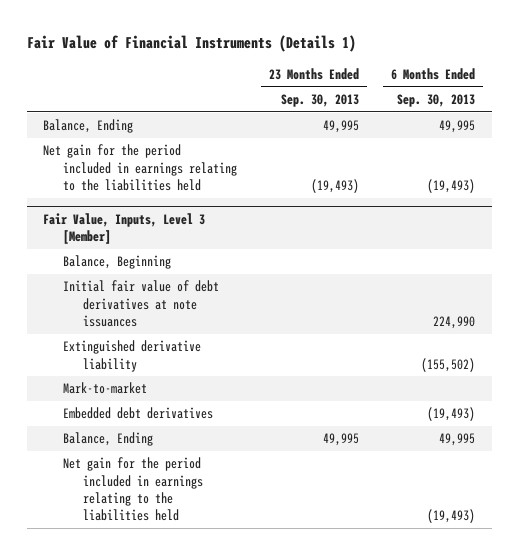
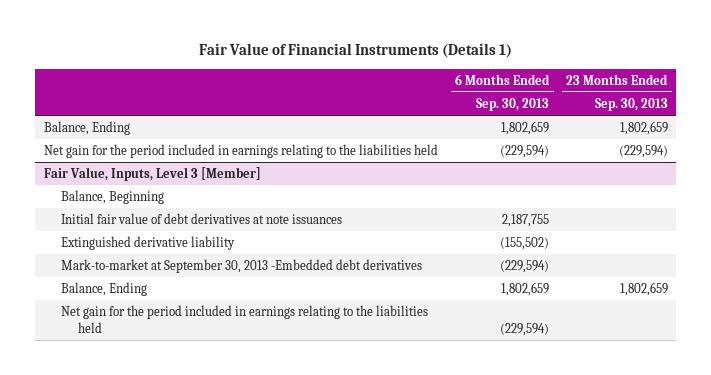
[323,120,360,134] 49,995 -> [619,121,668,136] 1,802,659
[439,120,476,134] 49,995 -> [501,121,550,136] 1,802,659
[311,178,360,193] (19,493) -> [618,145,668,159] (229,594)
[427,178,476,193] (19,493) -> [500,145,550,159] (229,594)
[433,315,476,329] 224,990 -> [502,214,550,228] 2,187,755
[62,382,147,395] Mark-to-market -> none
[62,407,213,420] Embedded debt derivatives -> [60,259,422,274] Mark-to-market at September 30, 2013 -Embedded debt derivatives
[427,407,476,422] (19,493) -> [500,260,550,274] (229,594)
[323,433,360,447] 49,995 -> [619,282,668,297] 1,802,659
[439,433,476,447] 49,995 -> [501,282,550,297] 1,802,659
[427,509,476,524] (19,493) -> [500,322,550,336] (229,594)

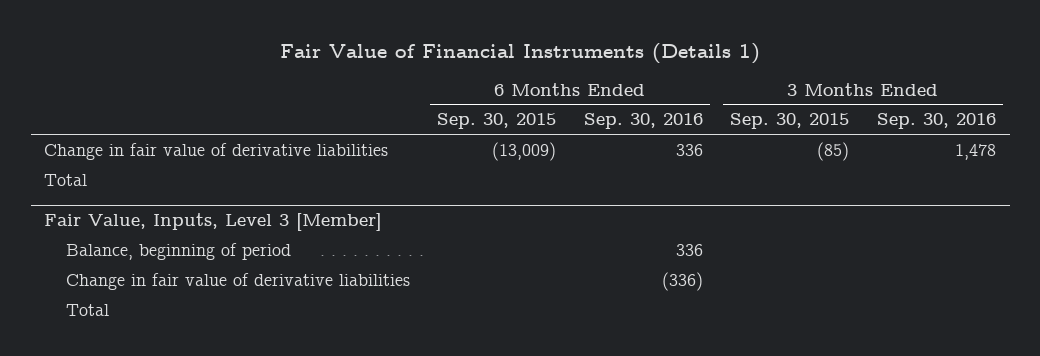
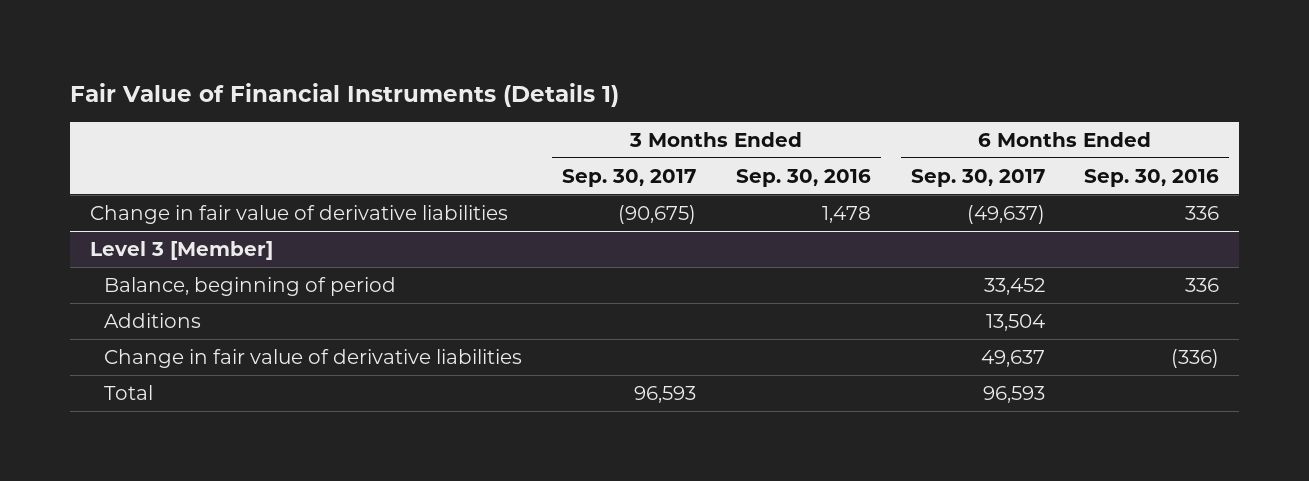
[437,113,557,130] Sep. 30, 2015 -> none
[730,113,850,130] Sep. 30, 2015 -> none
none -> [562,168,697,187] Sep. 30, 2017
none -> [910,168,1045,187] Sep. 30, 2017
[44,173,88,186] Total -> none
[44,213,383,232] Fair Value, Inputs, Level 3 [Member] -> [90,241,274,261] Level 3 [Member]
none -> [104,313,202,329] Additions

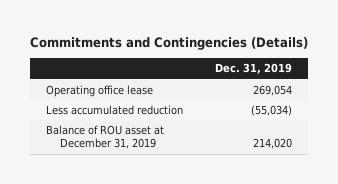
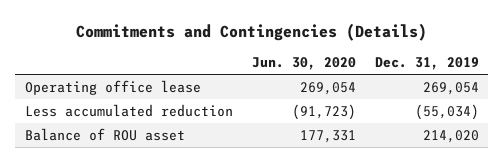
none -> [251,57,356,71] Jun. 30, 2020
[46,125,165,150] Balance of ROU asset at December 31, 2019 -> [24,127,185,141] Balance of ROU asset

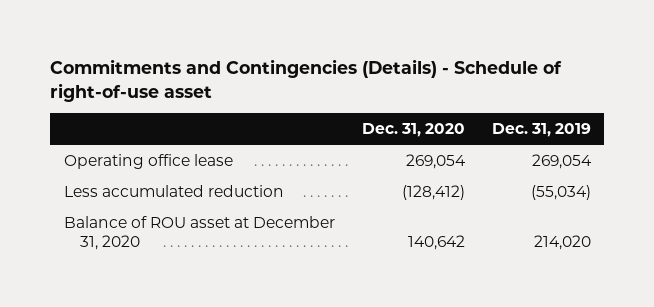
[75,22,427,41] Commitments and Contingencies (Details) -> [50,59,563,103] Commitments and Contingencies (Details) - Schedule of right-of-use asset
[251,57,356,71] Jun. 30, 2020 -> none
none -> [361,123,465,138] Dec. 31, 2020
[24,127,185,141] Balance of ROU asset -> [63,215,335,250] Balance of ROU asset at December 31, 2020

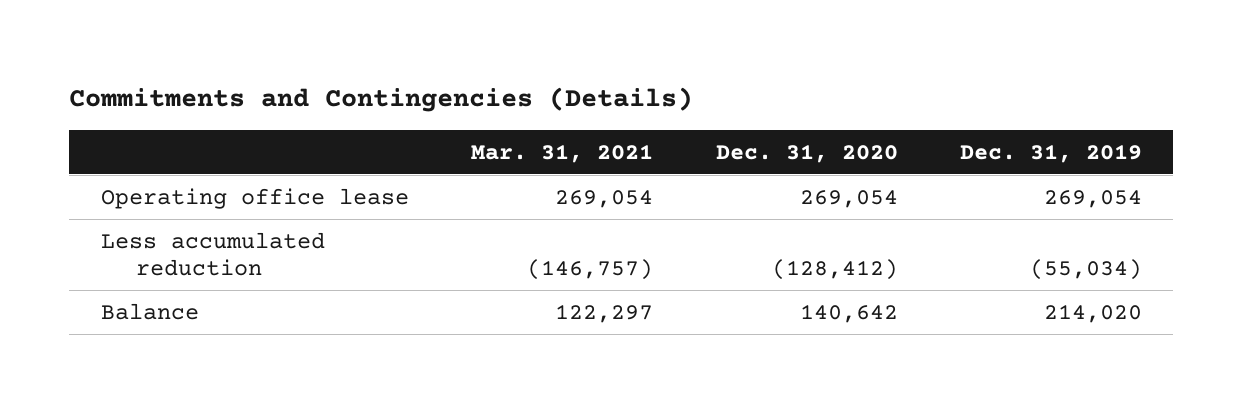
[50,59,563,103] Commitments and Contingencies (Details) - Schedule of right-of-use asset -> [69,87,694,113] Commitments and Contingencies (Details)
none -> [471,143,654,163] Mar. 31, 2021
[63,215,335,250] Balance of ROU asset at December 31, 2020 -> [100,302,199,320] Balance

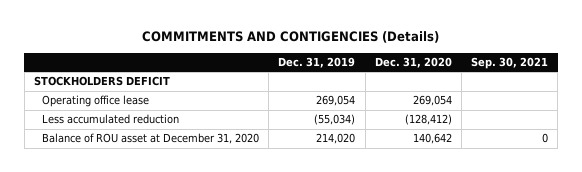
[69,87,694,113] Commitments and Contingencies (Details) -> [142,31,440,44] COMMITMENTS AND CONTIGENCIES (Details)
[471,143,654,163] Mar. 31, 2021 -> none
none -> [471,57,549,70] Sep. 30, 2021
none -> [33,76,170,87] STOCKHOLDERS DEFICIT
[100,302,199,320] Balance -> [41,133,259,145] Balance of ROU asset at December 31, 2020

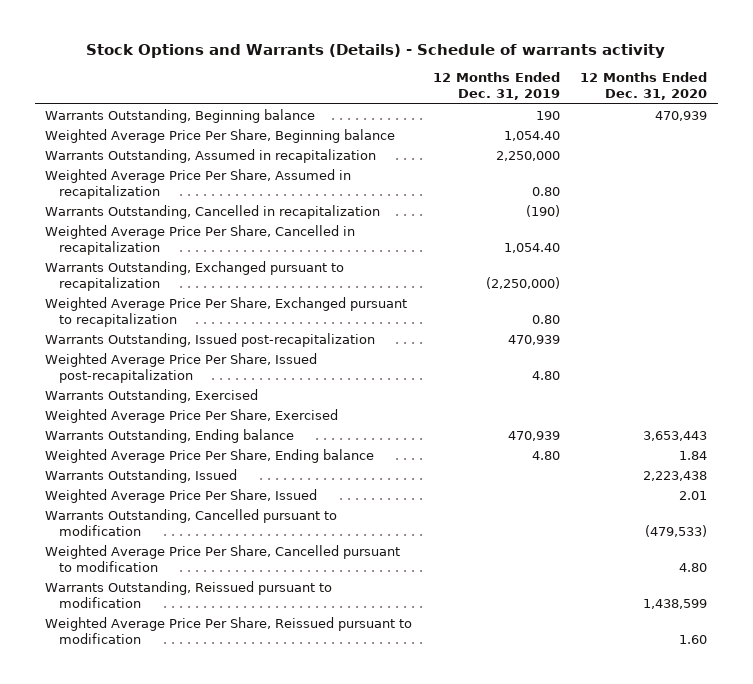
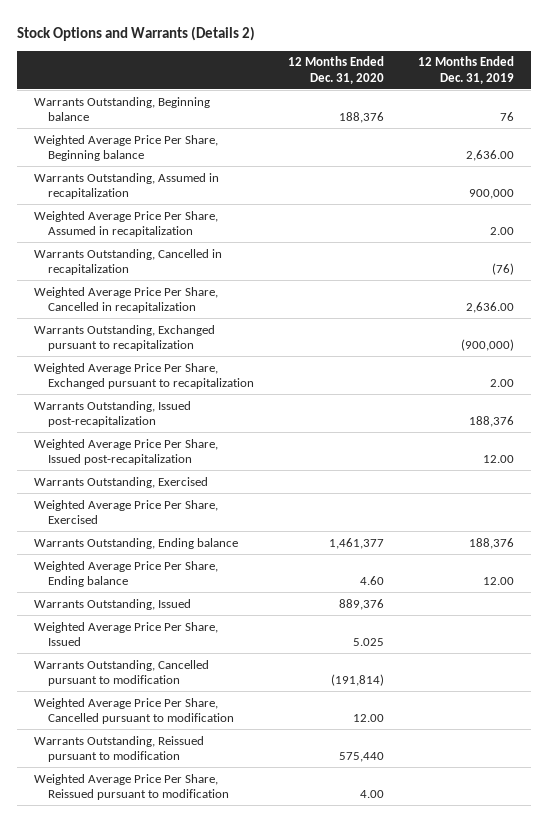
[86,43,666,58] Stock Options and Warrants (Details) - Schedule of warrants activity -> [17,25,256,41] Stock Options and Warrants (Details 2)
[535,110,560,120] 190 -> [500,112,515,122] 76
[655,110,708,121] 470,939 -> [338,112,384,124] 188,376
[503,130,560,141] 1,054.40 -> [466,150,515,162] 2,636.00
[495,150,560,161] 2,250,000 -> [469,189,515,200] 900,000
[531,186,560,196] 0.80 -> [490,227,515,236] 2.00
[525,204,560,217] (190) -> [492,263,515,276] (76)
[503,242,560,253] 1,054.40 -> [466,302,515,314] 2,636.00
[485,276,560,289] (2,250,000) -> [461,339,515,352] (900,000)
[531,314,560,324] 0.80 -> [490,379,515,388] 2.00
[507,334,560,345] 470,939 -> [469,416,515,428] 188,376
[531,370,560,380] 4.80 -> [483,455,515,464] 12.00
[507,430,560,441] 470,939 -> [469,537,515,549] 188,376
[643,430,708,441] 3,653,443 -> [328,537,384,549] 1,461,377
[531,450,560,460] 4.80 -> [483,577,515,586] 12.00
[679,450,708,460] 1.84 -> [359,576,384,586] 4.60
[643,470,708,481] 2,223,438 -> [338,598,384,610] 889,376
[679,490,708,500] 2.01 -> [352,638,384,647] 5.025
[645,524,708,537] (479,533) -> [330,674,384,687] (191,814)
[679,562,708,572] 4.80 -> [352,714,384,723] 12.00
[643,598,708,609] 1,438,599 -> [338,752,384,763] 575,440
[679,634,708,644] 1.60 -> [359,790,384,799] 4.00

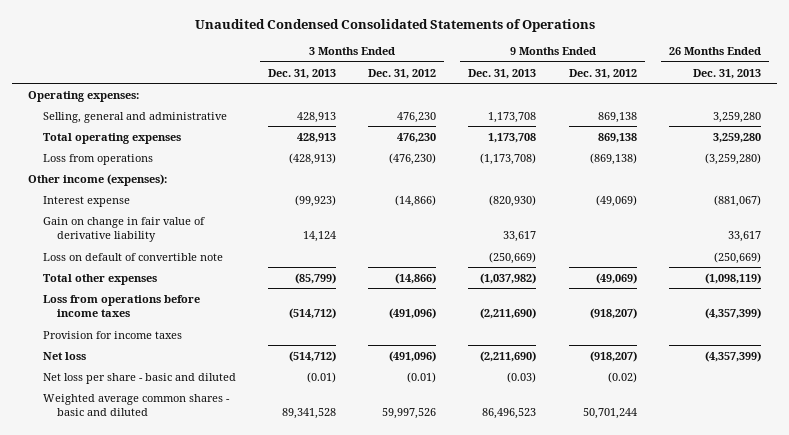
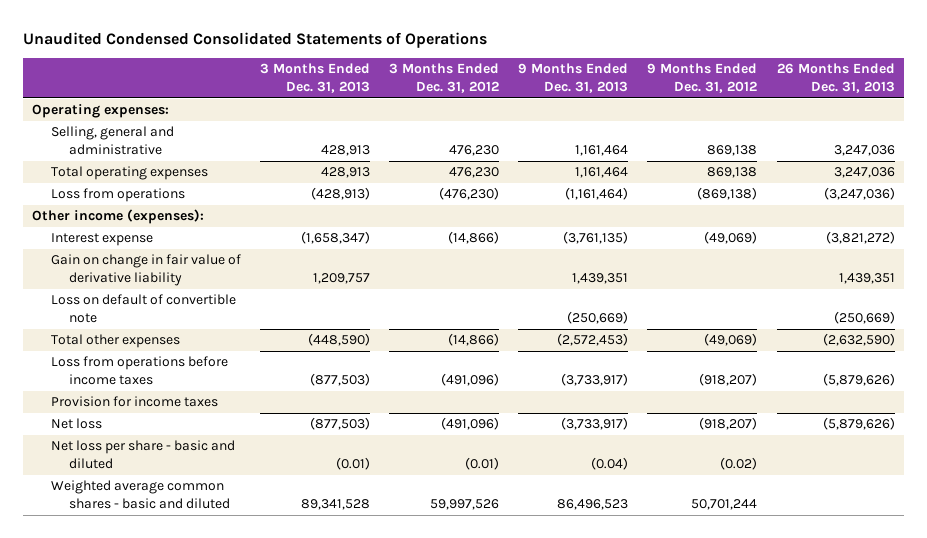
[488,111,537,123] 1,173,708 -> [575,145,629,157] 1,161,464
[712,111,761,123] 3,259,280 -> [833,145,895,157] 3,247,036
[488,132,537,143] 1,173,708 -> [575,167,629,179] 1,161,464
[712,132,761,143] 3,259,280 -> [833,167,895,179] 3,247,036
[480,152,537,165] (1,173,708) -> [565,187,629,201] (1,161,464)
[704,152,761,165] (3,259,280) -> [823,187,895,201] (3,247,036)
[294,194,336,207] (99,923) -> [300,231,370,245] (1,658,347)
[489,194,537,207] (820,930) -> [563,231,629,245] (3,761,135)
[713,194,761,207] (881,067) -> [825,231,895,245] (3,821,272)
[302,231,336,243] 14,124 -> [312,273,370,285] 1,209,757
[503,231,537,243] 33,617 -> [572,273,629,285] 1,439,351
[727,231,761,243] 33,617 -> [838,273,895,285] 1,439,351
[294,272,336,284] (85,799) -> [307,333,370,347] (448,590)
[480,272,537,284] (1,037,982) -> [557,333,629,347] (2,572,453)
[704,272,761,284] (1,098,119) -> [822,333,895,347] (2,632,590)
[288,308,336,320] (514,712) -> [309,373,370,387] (877,503)
[480,308,537,320] (2,211,690) -> [561,373,629,387] (3,733,917)
[704,308,761,320] (4,357,399) -> [822,373,895,387] (5,879,626)
[288,350,336,362] (514,712) -> [309,417,370,431] (877,503)
[480,350,537,362] (2,211,690) -> [561,417,629,431] (3,733,917)
[704,350,761,362] (4,357,399) -> [822,417,895,431] (5,879,626)
[507,371,537,383] (0.03) -> [591,457,629,471] (0.04)

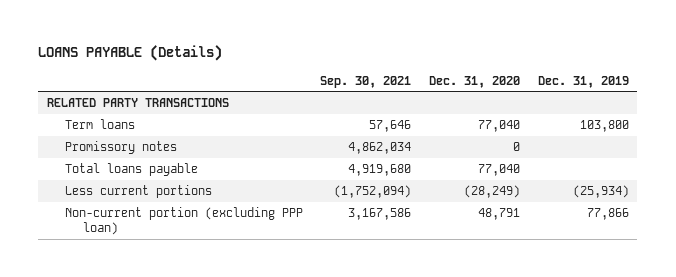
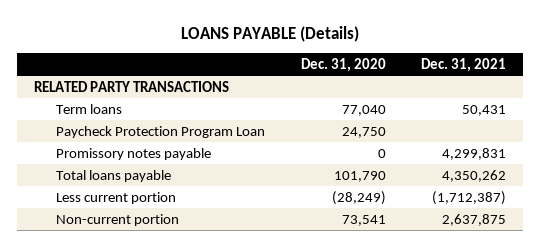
[320,75,412,88] Sep. 30, 2021 -> none
[537,75,629,88] Dec. 31, 2019 -> none
none -> [420,57,506,72] Dec. 31, 2021
none -> [56,125,266,138] Paycheck Protection Program Loan
[64,141,177,155] Promissory notes -> [56,147,212,160] Promissory notes payable
[477,164,520,177] 77,040 -> [333,170,386,182] 101,790
[64,185,212,199] Less current portions -> [56,191,177,204] Less current portion
[64,207,303,236] Non-current portion (excluding PPP loan) -> [56,213,180,226] Non-current portion
[477,208,520,221] 48,791 -> [341,214,386,226] 73,541

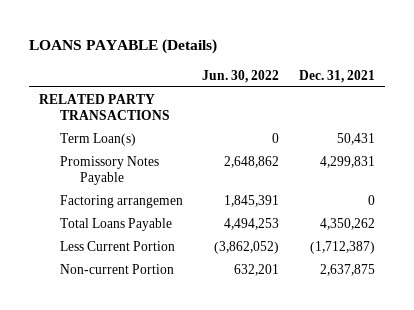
[300,57,386,72] Dec. 31, 2020 -> none
none -> [202,69,280,83] Jun. 30, 2022
[56,125,266,138] Paycheck Protection Program Loan -> none
[56,103,123,114] Term loans -> [59,133,136,147] Term Loan(s)
[56,147,212,160] Promissory notes payable -> [59,156,159,185] Promissory Notes Payable
none -> [59,195,183,209] Factoring arrangemen
[56,169,172,182] Total loans payable -> [59,218,172,232] Total Loans Payable
[56,191,177,204] Less current portion -> [59,241,175,252] Less Current Portion
[56,213,180,226] Non-current portion -> [59,264,174,275] Non-current Portion

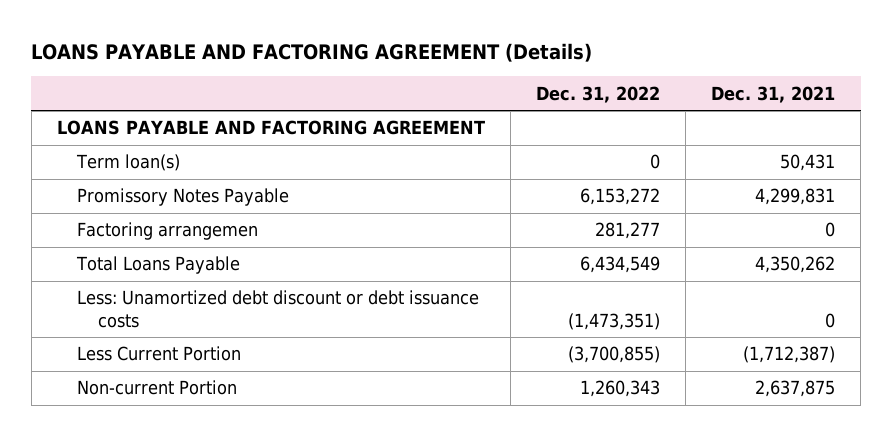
[29,39,218,55] LOANS PAYABLE (Details) -> [31,42,593,62] LOANS PAYABLE AND FACTORING AGREEMENT (Details)
[202,69,280,83] Jun. 30, 2022 -> none
none -> [535,85,660,103] Dec. 31, 2022
[39,94,170,120] RELATED PARTY TRANSACTIONS -> none
none -> [56,120,485,136] LOANS PAYABLE AND FACTORING AGREEMENT
[59,133,136,147] Term Loan(s) -> [76,154,181,172] Term loan(s)
none -> [77,290,480,328] Less: Unamortized debt discount or debt issuance costs

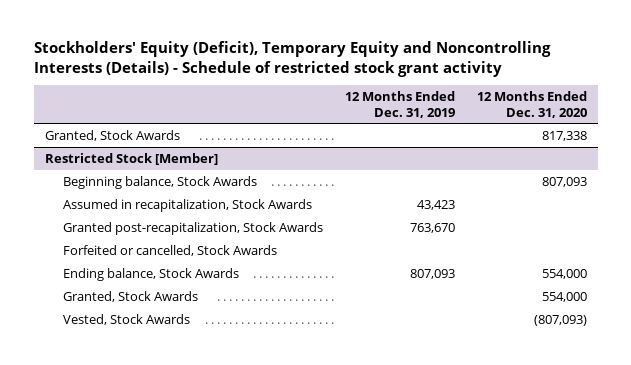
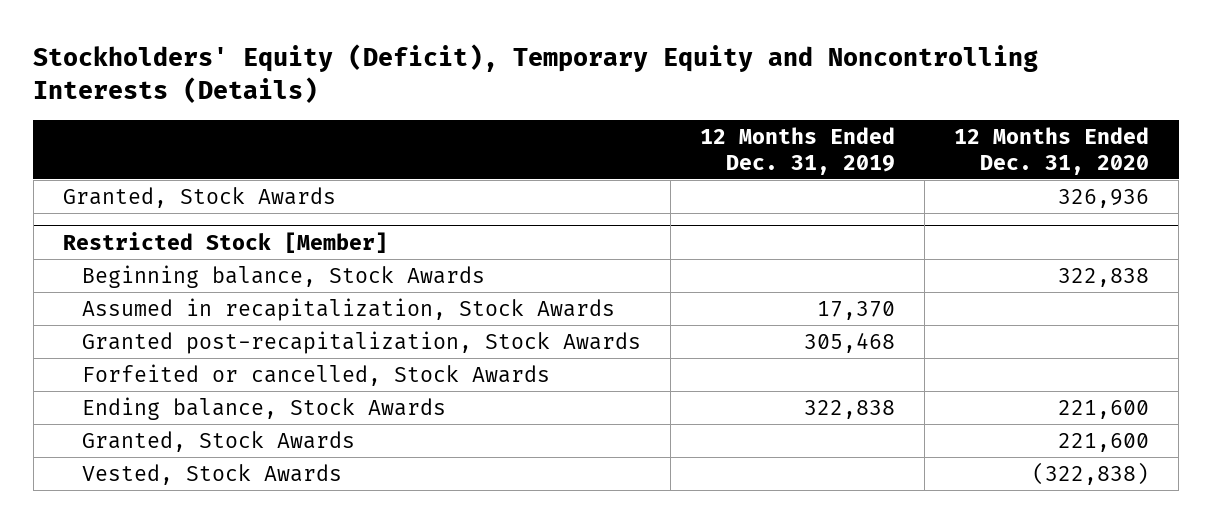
[33,41,551,77] Stockholders' Equity (Deficit), Temporary Equity and Noncontrolling Interests (Details) - Schedule of restricted stock grant activity -> [33,44,1039,104] Stockholders' Equity (Deficit), Temporary Equity and Noncontrolling Interests (Details)
[541,130,587,141] 817,338 -> [1058,188,1150,208] 326,936
[541,176,587,187] 807,093 -> [1058,267,1150,287] 322,838
[416,199,455,210] 43,423 -> [817,300,896,320] 17,370
[409,222,455,233] 763,670 -> [804,331,896,353] 305,468
[409,268,455,279] 807,093 -> [804,399,896,419] 322,838
[541,268,587,279] 554,000 -> [1058,399,1150,419] 221,600
[541,291,587,302] 554,000 -> [1058,432,1150,452] 221,600
[533,314,587,326] (807,093) -> [1032,461,1150,485] (322,838)

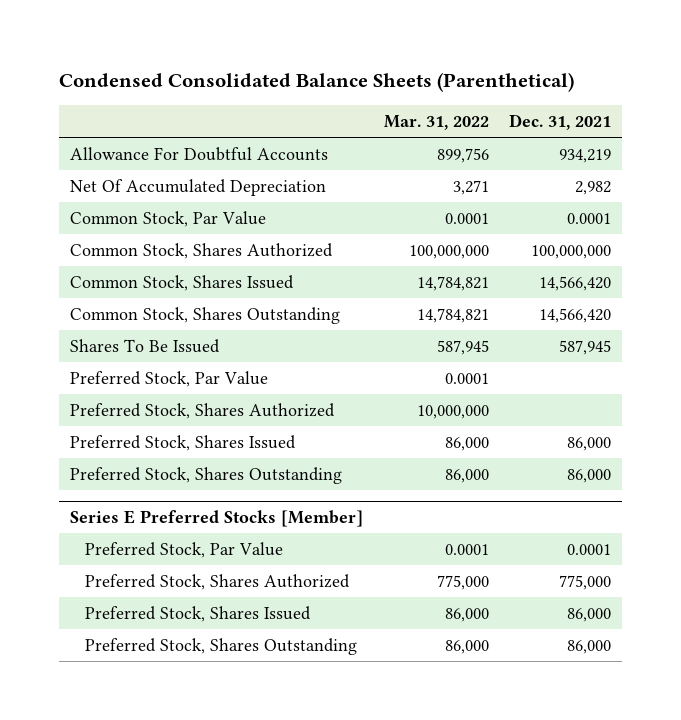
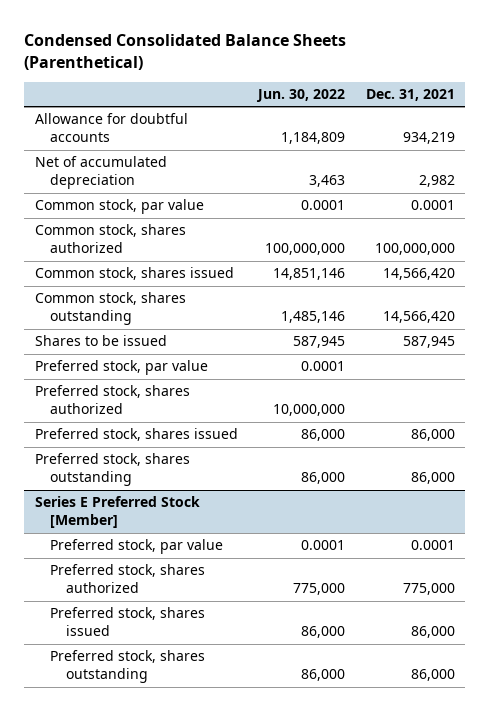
[383,114,489,130] Mar. 31, 2022 -> none
none -> [256,89,346,103] Jun. 30, 2022
[69,146,328,161] Allowance For Doubtful Accounts -> [34,113,188,143] Allowance for doubtful accounts
[69,178,326,196] Net Of Accumulated Depreciation -> [34,156,167,190] Net of accumulated depreciation
[69,210,266,227] Common Stock, Par Value -> [34,199,204,215] Common stock, par value
[69,242,333,259] Common Stock, Shares Authorized -> [34,224,186,254] Common stock, shares authorized
[69,274,294,291] Common Stock, Shares Issued -> [34,267,234,281] Common stock, shares issued
[69,306,340,324] Common Stock, Shares Outstanding -> [34,292,186,326] Common stock, shares outstanding
[69,338,220,353] Shares To Be Issued -> [34,335,167,347] Shares to be issued
[69,370,268,387] Preferred Stock, Par Value -> [34,360,208,376] Preferred stock, par value
[69,402,335,419] Preferred Stock, Shares Authorized -> [34,385,190,415] Preferred stock, shares authorized
[69,434,296,451] Preferred Stock, Shares Issued -> [34,428,238,442] Preferred stock, shares issued
[69,466,342,484] Preferred Stock, Shares Outstanding -> [34,453,190,487] Preferred stock, shares outstanding
[69,510,363,528] Series E Preferred Stocks [Member] -> [34,496,200,529] Series E Preferred Stock [Member]
[85,541,284,558] Preferred Stock, Par Value -> [50,539,224,555] Preferred stock, par value
[85,573,351,590] Preferred Stock, Shares Authorized -> [50,564,206,594] Preferred stock, shares authorized
[85,605,312,622] Preferred Stock, Shares Issued -> [50,607,206,637] Preferred stock, shares issued
[85,637,358,655] Preferred Stock, Shares Outstanding -> [50,650,206,684] Preferred stock, shares outstanding

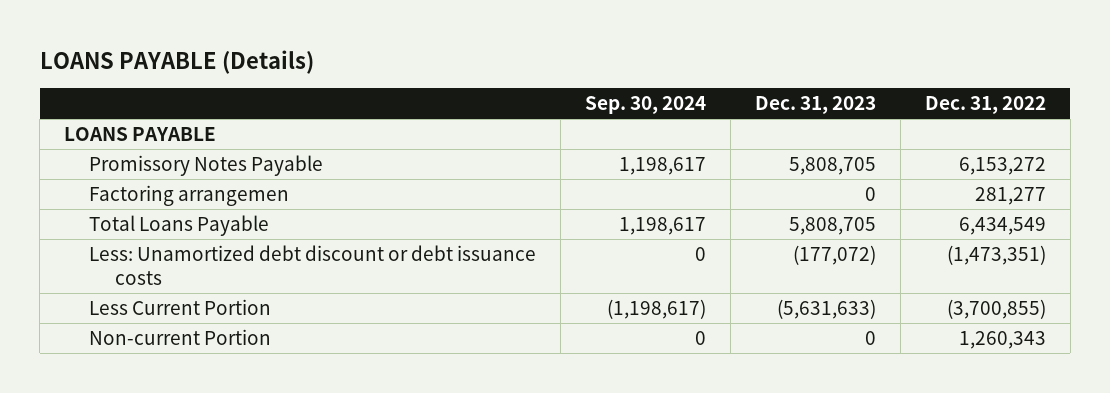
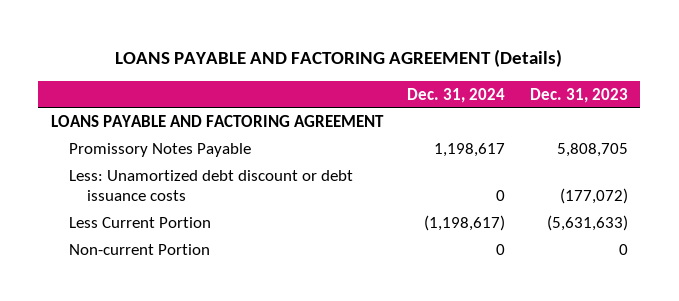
[39,50,314,75] LOANS PAYABLE (Details) -> [115,49,563,68] LOANS PAYABLE AND FACTORING AGREEMENT (Details)
[585,96,707,115] Sep. 30, 2024 -> none
[924,96,1046,115] Dec. 31, 2022 -> none
none -> [407,87,506,103] Dec. 31, 2024
[64,126,217,141] LOANS PAYABLE -> [50,114,384,127] LOANS PAYABLE AND FACTORING AGREEMENT
[89,184,290,206] Factoring arrangemen -> none
[89,214,270,236] Total Loans Payable -> none

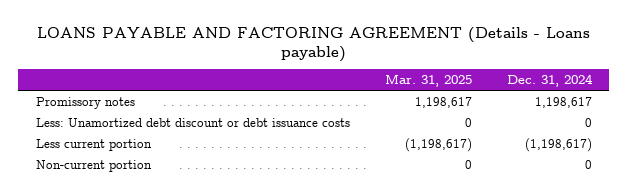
[115,49,563,68] LOANS PAYABLE AND FACTORING AGREEMENT (Details) -> [36,26,590,62] LOANS PAYABLE AND FACTORING AGREEMENT (Details - Loans payable)
[529,87,628,103] Dec. 31, 2023 -> none
none -> [384,74,472,88] Mar. 31, 2025
[50,114,384,127] LOANS PAYABLE AND FACTORING AGREEMENT -> none
[68,142,251,157] Promissory Notes Payable -> [35,96,135,109] Promissory notes
[68,216,211,228] Less Current Portion -> [35,138,152,151] Less current portion
[68,243,210,255] Non-current Portion -> [35,159,152,172] Non-current portion

